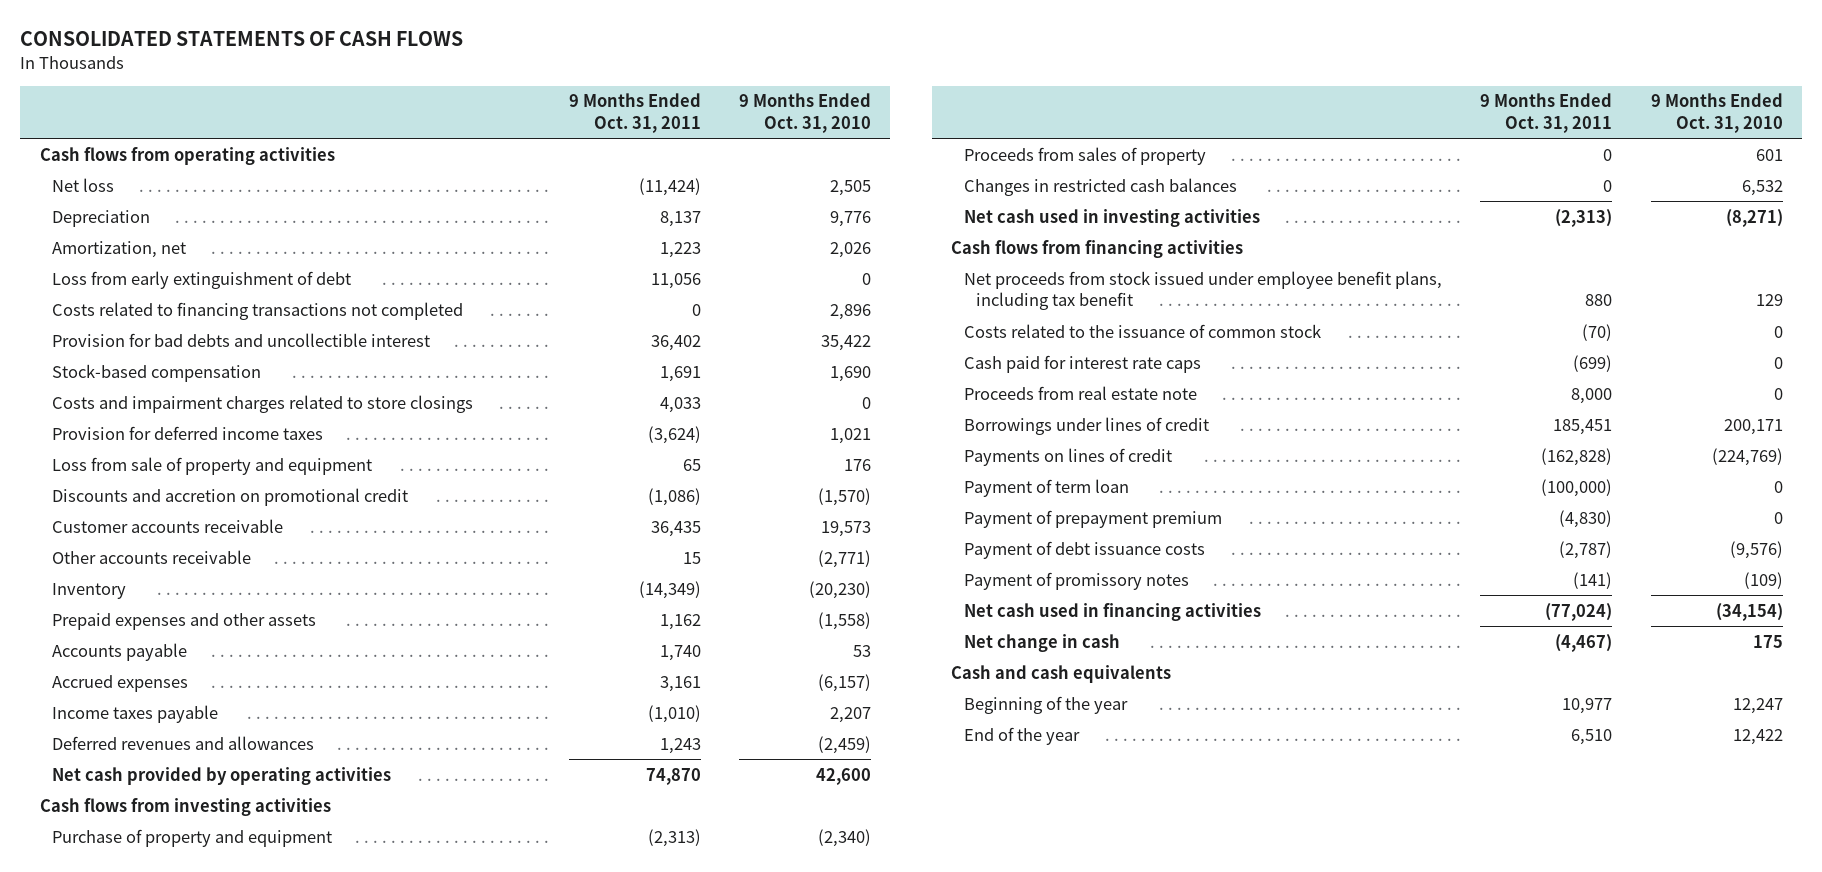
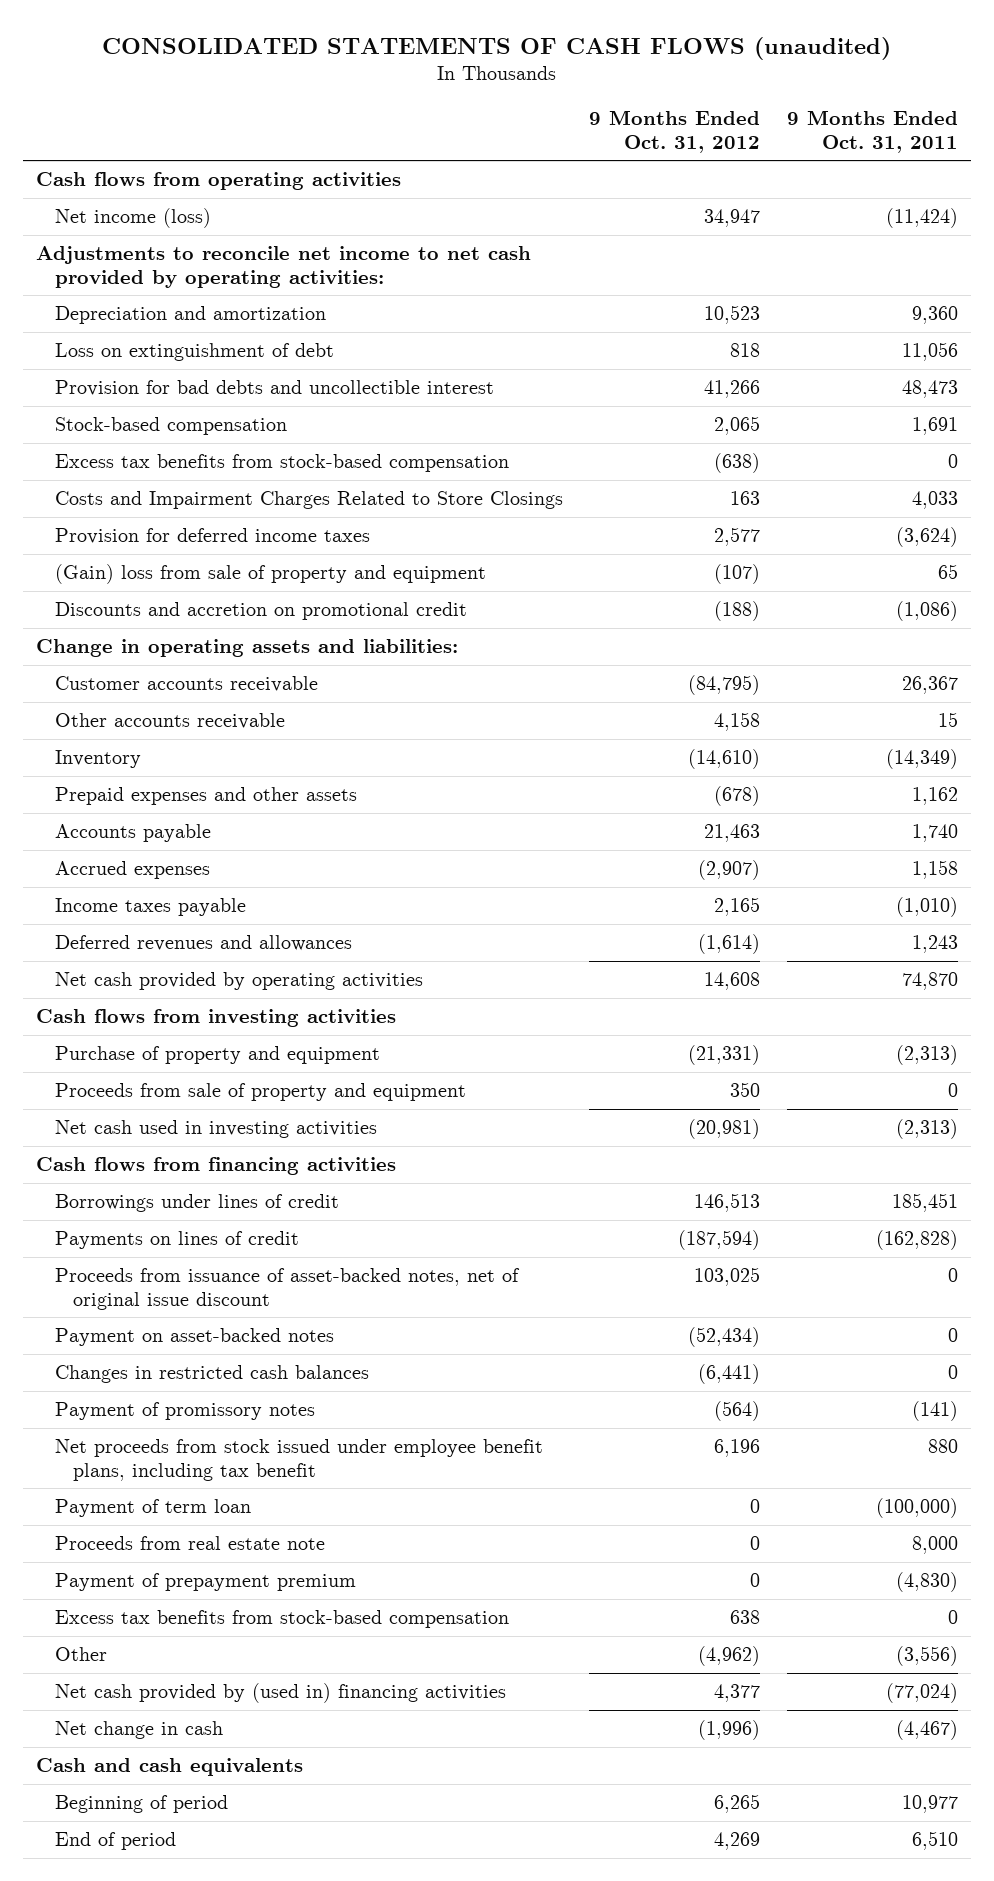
[20,31,464,47] CONSOLIDATED STATEMENTS OF CASH FLOWS -> [102,36,892,60] CONSOLIDATED STATEMENTS OF CASH FLOWS (unaudited)
[738,93,871,133] 9 Months Ended Oct. 31, 2010 -> none
none -> [589,110,761,153] 9 Months Ended Oct. 31, 2012
[52,209,151,227] Depreciation -> none
[52,240,187,258] Amortization, net -> none
[52,301,464,320] Costs related to financing transactions not completed -> none
[52,177,115,192] Net loss -> [54,208,211,229] Net income (loss)
none -> [36,246,532,288] Adjustments to reconcile net income to net cash provided by operating activities:
none -> [54,306,326,325] Depreciation and amortization
[52,270,352,289] Loss from early extinguishment of debt -> [54,343,334,362] Loss on extinguishment of debt
[650,334,701,351] 36,402 -> [901,380,958,399] 48,473
none -> [54,454,509,473] Excess tax benefits from stock-based compensation
[52,394,474,413] Costs and impairment charges related to store closings -> [54,491,563,510] Costs and Impairment Charges Related to Store Closings
[52,456,373,475] Loss from sale of property and equipment -> [54,564,486,585] (Gain) loss from sale of property and equipment
none -> [36,639,459,658] Change in operating assets and liabilities:
[650,520,701,537] 36,435 -> [901,676,958,695] 26,367
[659,675,701,692] 3,161 -> [911,860,958,880] 1,158
[963,146,1206,165] Proceeds from sales of property -> [54,1083,466,1102] Proceeds from sale of property and equipment
[963,323,1321,338] Costs related to the issuance of common stock -> none
[963,354,1201,373] Cash paid for interest rate caps -> none
none -> [54,1268,520,1310] Proceeds from issuance of asset-backed notes, net of original issue discount
none -> [54,1328,334,1347] Payment on asset-backed notes
[963,177,1237,196] Changes in restricted cash balances -> [54,1365,369,1384] Changes in restricted cash balances
[963,571,1189,590] Payment of promissory notes -> [54,1402,315,1421] Payment of promissory notes
[963,270,1442,311] Net proceeds from stock issued under employee benefit plans, including tax benefit -> [54,1439,543,1481] Net proceeds from stock issued under employee benefit plans, including tax benefit
[963,385,1197,400] Proceeds from real estate note -> [54,1536,325,1551] Proceeds from real estate note
[963,540,1205,559] Payment of debt issuance costs -> none
none -> [54,1610,509,1629] Excess tax benefits from stock-based compensation
none -> [54,1647,107,1662] Other
[963,602,1261,621] Net cash used in financing activities -> [54,1683,506,1704] Net cash provided by (used in) financing activities
[963,695,1128,714] Beginning of the year -> [54,1795,228,1814] Beginning of period
[963,726,1080,745] End of the year -> [54,1832,176,1851] End of period

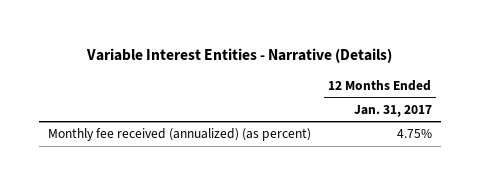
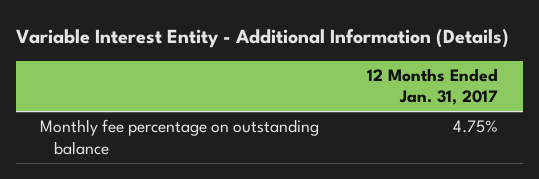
[85,47,392,63] Variable Interest Entities - Narrative (Details) -> [16,29,510,49] Variable Interest Entity - Additional Information (Details)
[47,128,311,142] Monthly fee received (annualized) (as percent) -> [40,119,320,155] Monthly fee percentage on outstanding balance

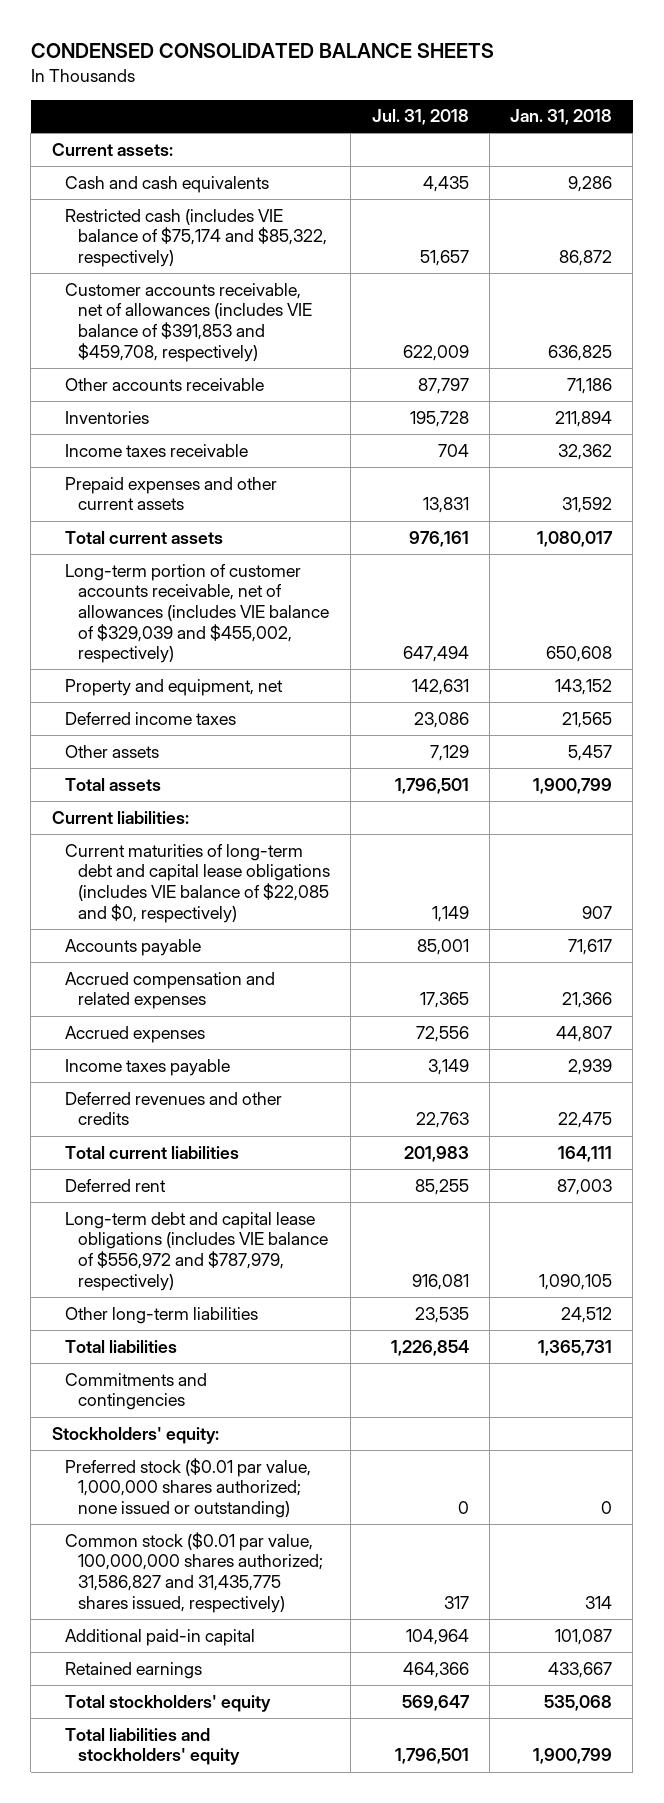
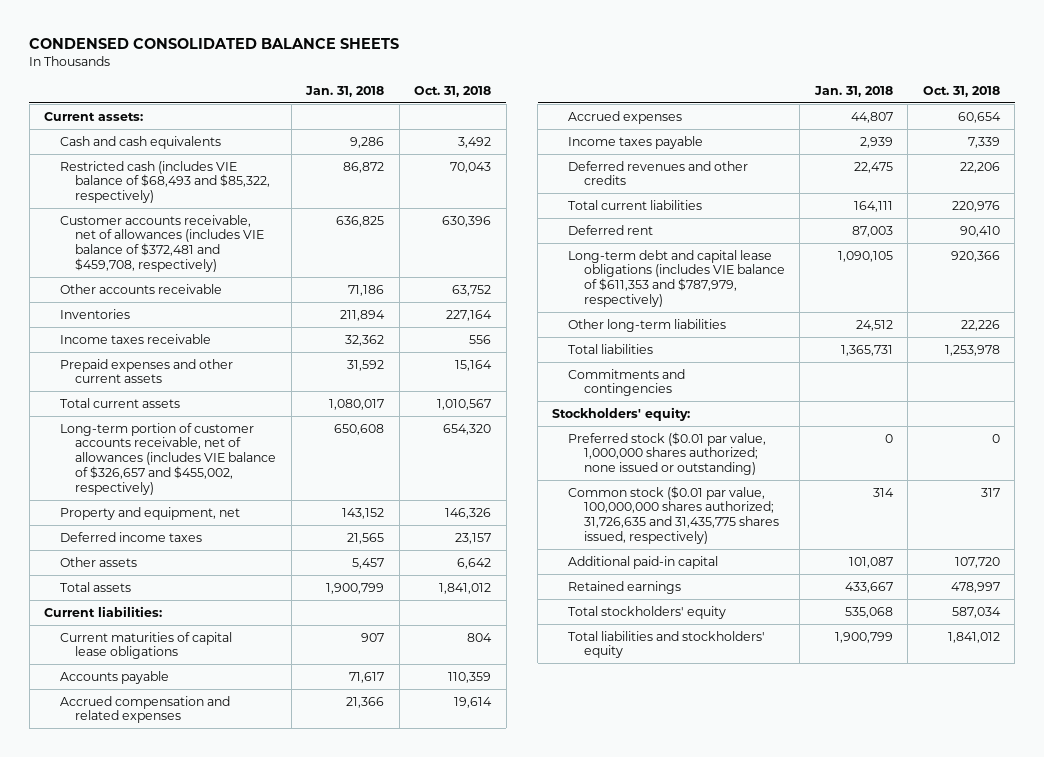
[371,109,469,126] Jul. 31, 2018 -> none
none -> [414,85,492,97] Oct. 31, 2018
[64,208,328,268] Restricted cash (includes VIE balance of $75,174 and $85,322, respectively) -> [59,160,271,204] Restricted cash (includes VIE balance of $68,493 and $85,322, respectively)
[64,282,313,362] Customer accounts receivable, net of allowances (includes VIE balance of $391,853 and $459,708, respectively) -> [59,214,265,272] Customer accounts receivable, net of allowances (includes VIE balance of $372,481 and $459,708, respectively)
[64,563,330,664] Long-term portion of customer accounts receivable, net of allowances (includes VIE balance of $329,039 and $455,002, respectively) -> [59,422,277,495] Long-term portion of customer accounts receivable, net of allowances (includes VIE balance of $326,657 and $455,002, respectively)
[64,843,331,923] Current maturities of long-term debt and capital lease obligations (includes VIE balance of $22,085 and $0, respectively) -> [59,631,232,660] Current maturities of capital lease obligations
[64,1211,329,1291] Long-term debt and capital lease obligations (includes VIE balance of $556,972 and $787,979, respectively) -> [568,249,785,307] Long-term debt and capital lease obligations (includes VIE balance of $611,353 and $787,979, respectively)
[64,1531,324,1613] Common stock ($0.01 par value, 100,000,000 shares authorized; 31,586,827 and 31,435,775 shares issued, respectively) -> [568,485,779,544] Common stock ($0.01 par value, 100,000,000 shares authorized; 31,726,635 and 31,435,775 shares issued, respectively)

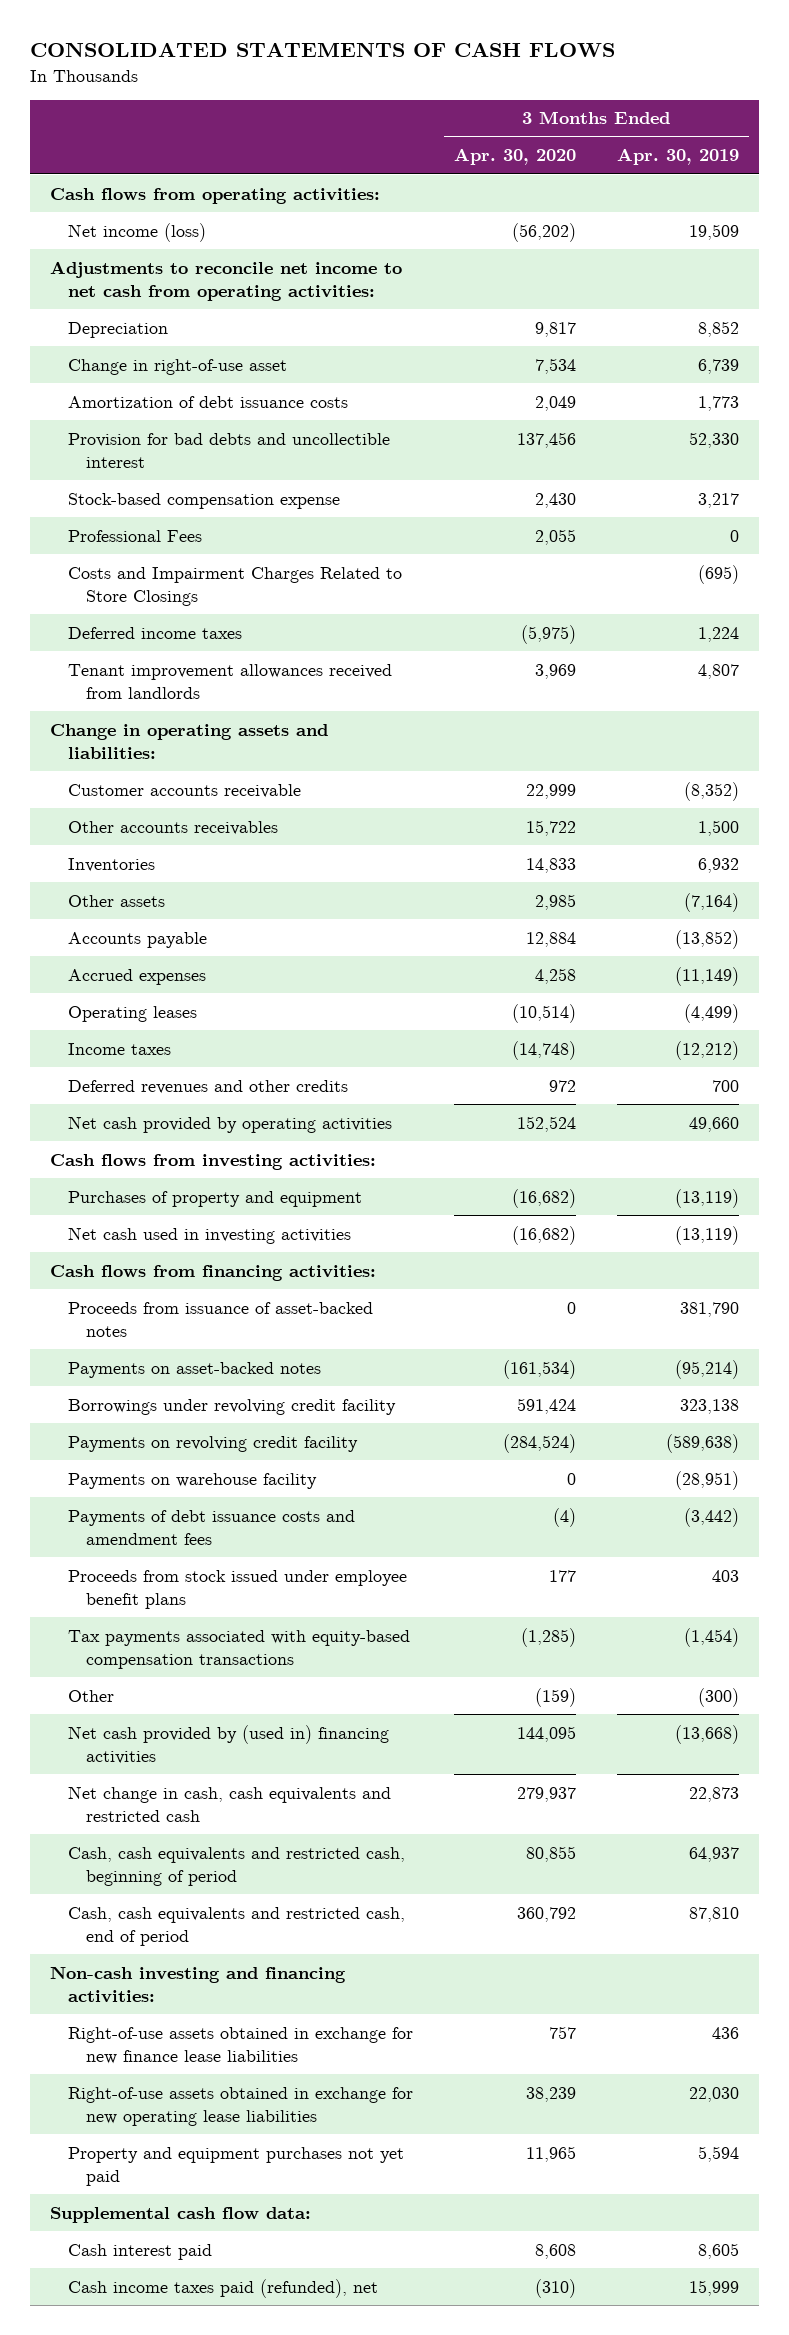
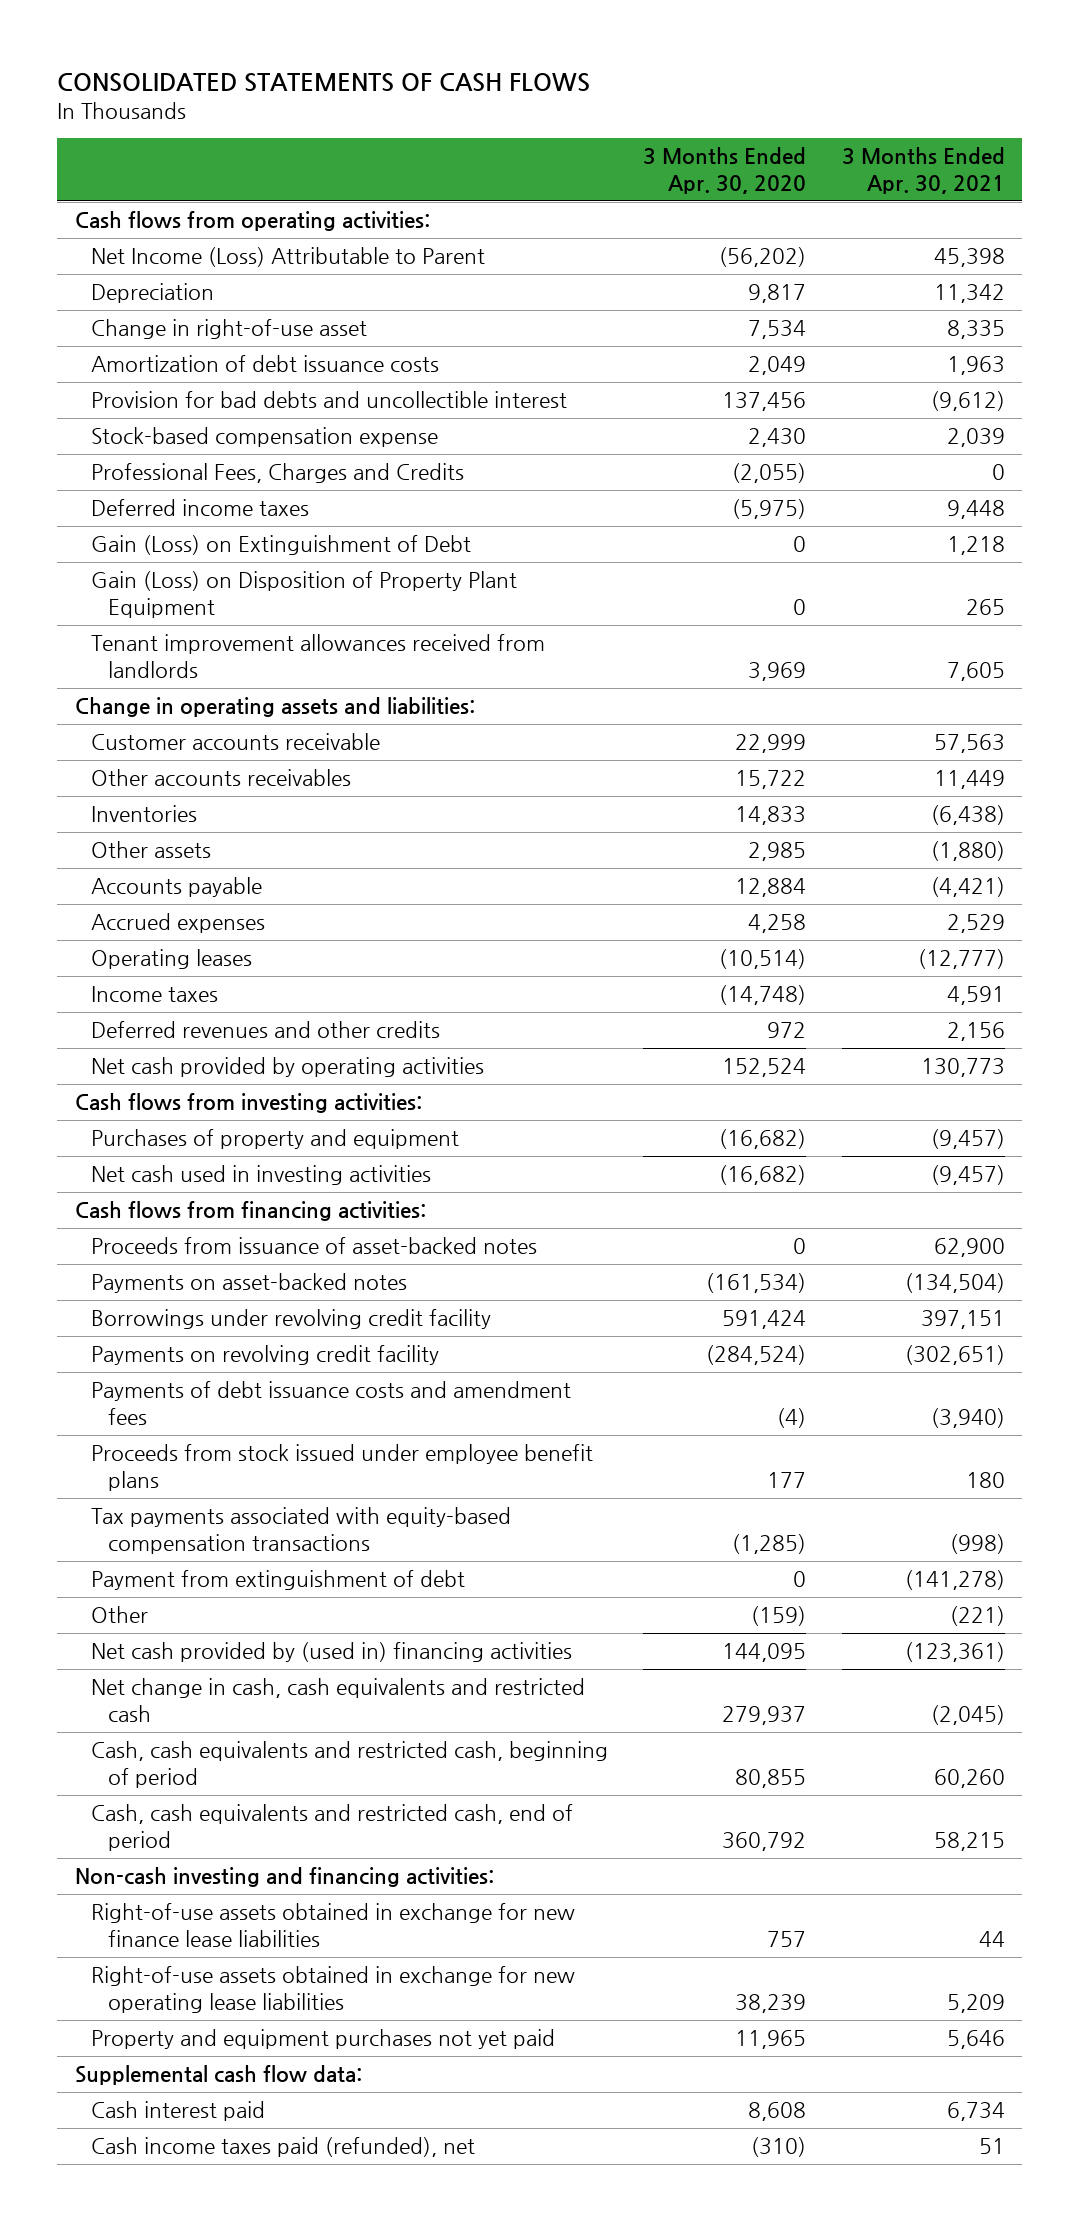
[616,148,739,166] Apr. 30, 2019 -> none
none -> [841,147,1005,195] 3 Months Ended Apr. 30, 2021
[50,260,403,301] Adjustments to reconcile net income to net cash from operating activities: -> none
[67,222,206,242] Net income (loss) -> [91,247,486,268] Net Income (Loss) Attributable to Parent
[67,529,202,542] Professional Fees -> none
[67,566,402,606] Costs and Impairment Charges Related to Store Closings -> none
none -> [91,463,465,484] Professional Fees, Charges and Credits
none -> [91,535,472,556] Gain (Loss) on Extinguishment of Debt
none -> [91,571,518,619] Gain (Loss) on Disposition of Property Plant Equipment
[67,1472,317,1489] Payments on warehouse facility -> none
none -> [91,1570,466,1591] Payment from extinguishment of debt

